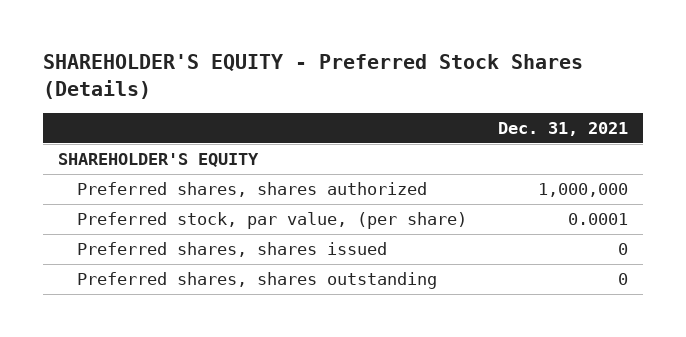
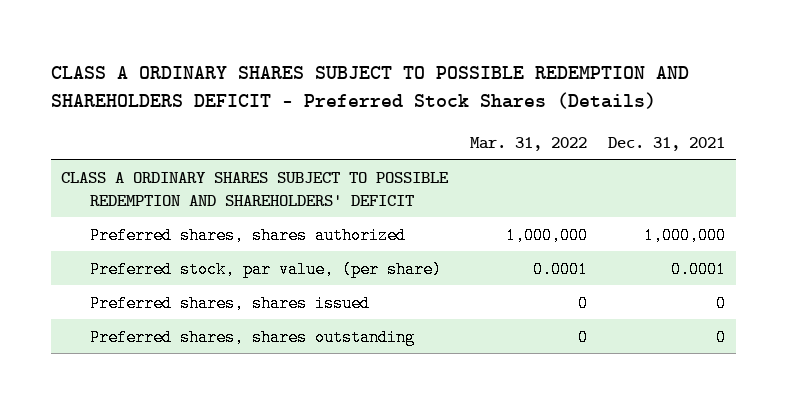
[42,54,583,99] SHAREHOLDER'S EQUITY - Preferred Stock Shares (Details) -> [50,65,689,110] CLASS A ORDINARY SHARES SUBJECT TO POSSIBLE REDEMPTION AND SHAREHOLDERS DEFICIT - Preferred Stock Shares (Details)
none -> [469,136,587,151] Mar. 31, 2022
[58,153,260,168] SHAREHOLDER'S EQUITY -> [61,171,450,206] CLASS A ORDINARY SHARES SUBJECT TO POSSIBLE REDEMPTION AND SHAREHOLDERS' DEFICIT

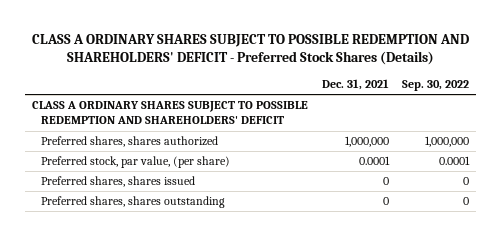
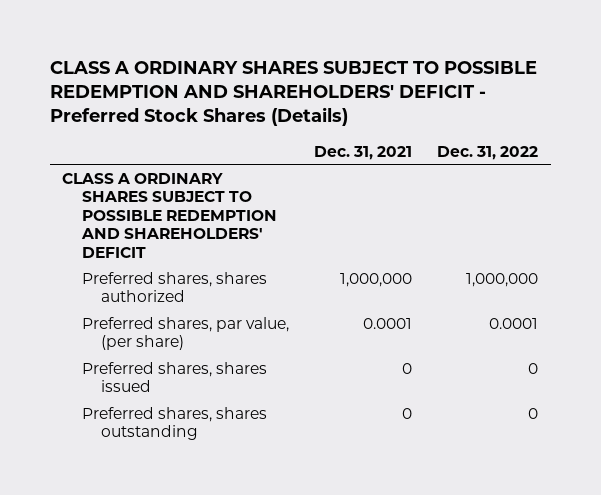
[402,80,470,92] Sep. 30, 2022 -> none
none -> [437,145,539,160] Dec. 31, 2022
[41,156,231,169] Preferred stock, par value, (per share) -> [81,316,289,351] Preferred shares, par value, (per share)

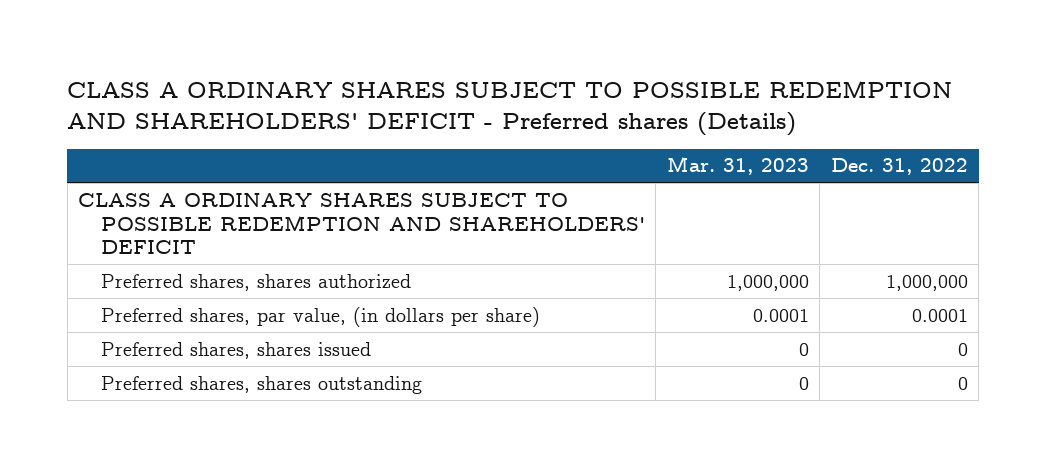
[49,60,537,127] CLASS A ORDINARY SHARES SUBJECT TO POSSIBLE REDEMPTION AND SHAREHOLDERS' DEFICIT - Preferred Stock Shares (Details) -> [67,80,953,136] CLASS A ORDINARY SHARES SUBJECT TO POSSIBLE REDEMPTION AND SHAREHOLDERS' DEFICIT - Preferred shares (Details)
[314,145,413,160] Dec. 31, 2021 -> none
none -> [666,156,809,176] Mar. 31, 2023
[81,316,289,351] Preferred shares, par value, (per share) -> [100,306,540,327] Preferred shares, par value, (in dollars per share)

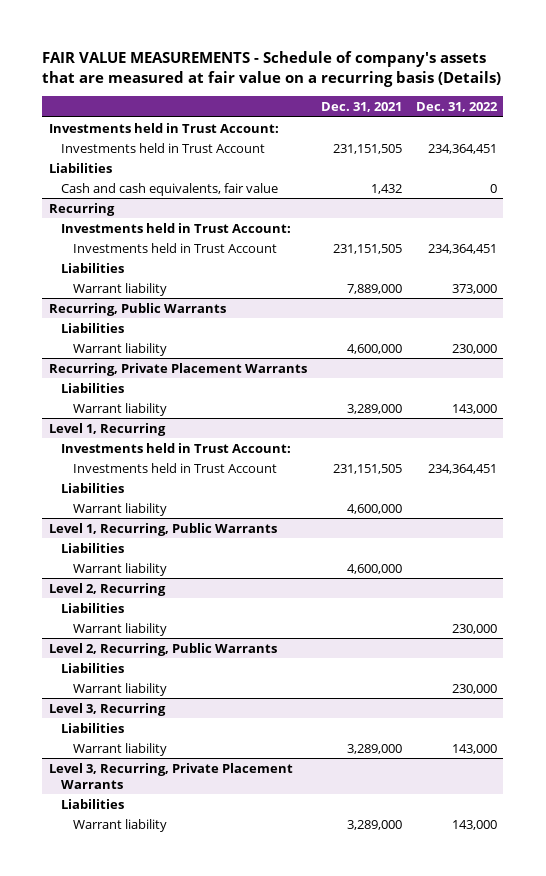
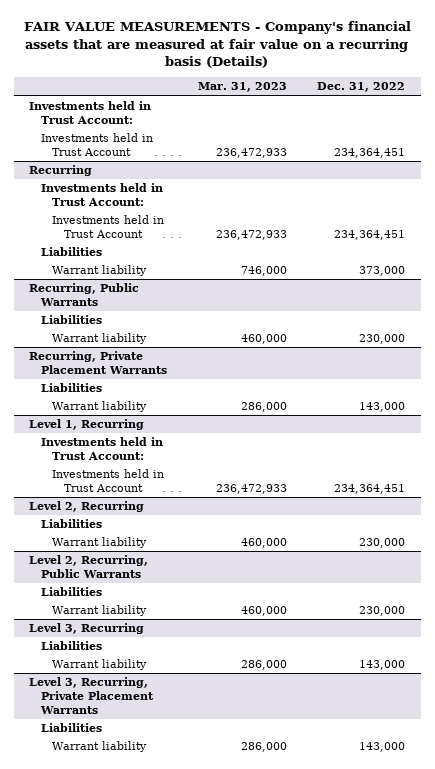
[42,50,502,88] FAIR VALUE MEASUREMENTS - Schedule of company's assets that are measured at fair value on a recurring basis (Details) -> [24,21,412,68] FAIR VALUE MEASUREMENTS - Company's financial assets that are measured at fair value on a recurring basis (Details)
[320,102,402,113] Dec. 31, 2021 -> none
none -> [197,82,287,93] Mar. 31, 2023
[49,162,113,173] Liabilities -> none
[61,182,279,196] Cash and cash equivalents, fair value -> none
[61,482,125,493] Liabilities -> none
[73,502,168,516] Warrant liability -> none
[49,522,278,536] Level 1, Recurring, Public Warrants -> none
[61,542,125,553] Liabilities -> none
[73,562,168,576] Warrant liability -> none

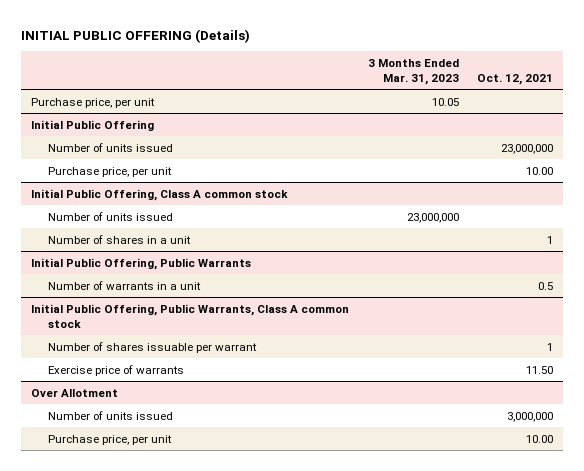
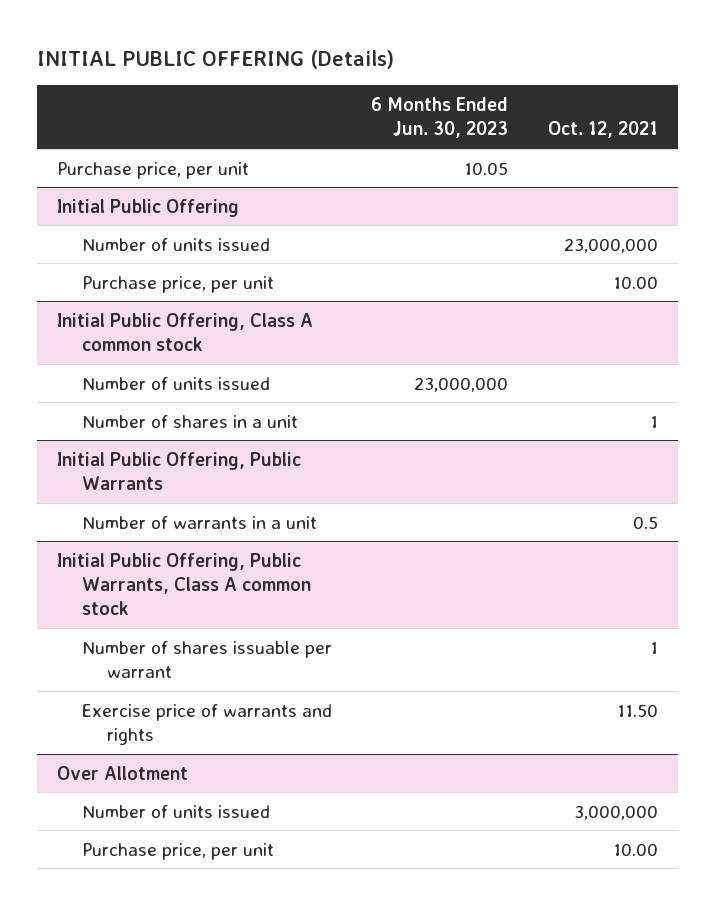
[367,59,459,85] 3 Months Ended Mar. 31, 2023 -> none
none -> [371,96,509,139] 6 Months Ended Jun. 30, 2023
[48,364,185,376] Exercise price of warrants -> [81,703,332,745] Exercise price of warrants and rights

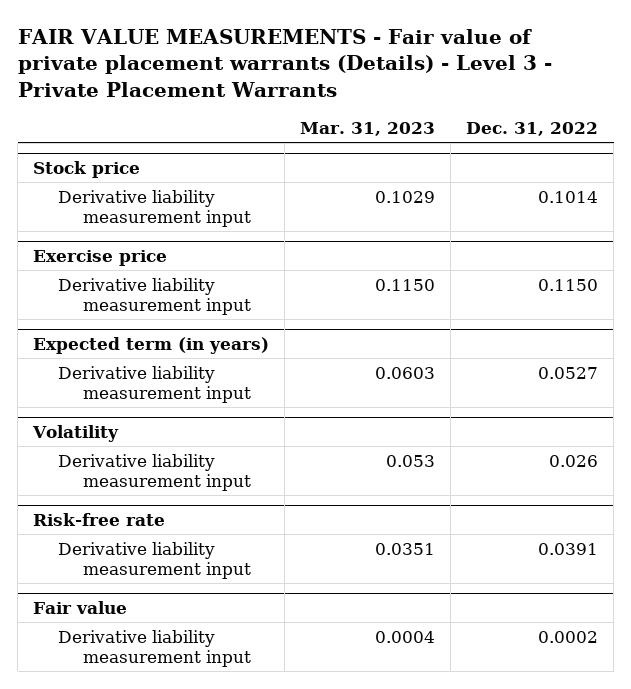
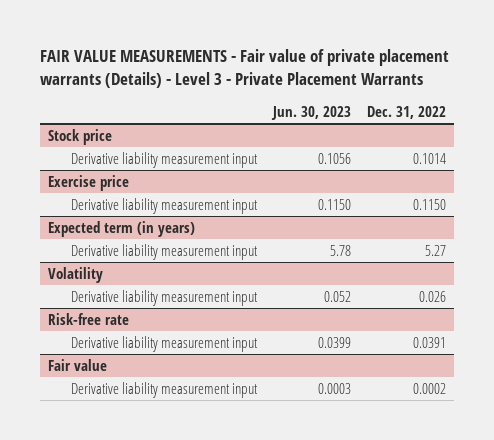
[300,122,436,137] Mar. 31, 2023 -> none
none -> [270,105,351,120] Jun. 30, 2023
[538,366,599,379] 0.0527 -> [424,244,446,256] 5.27

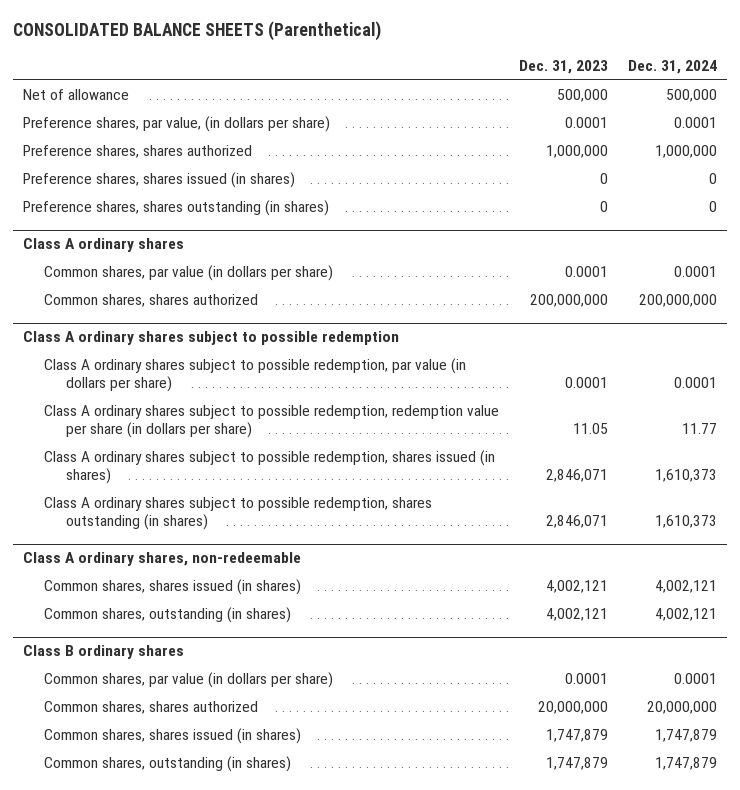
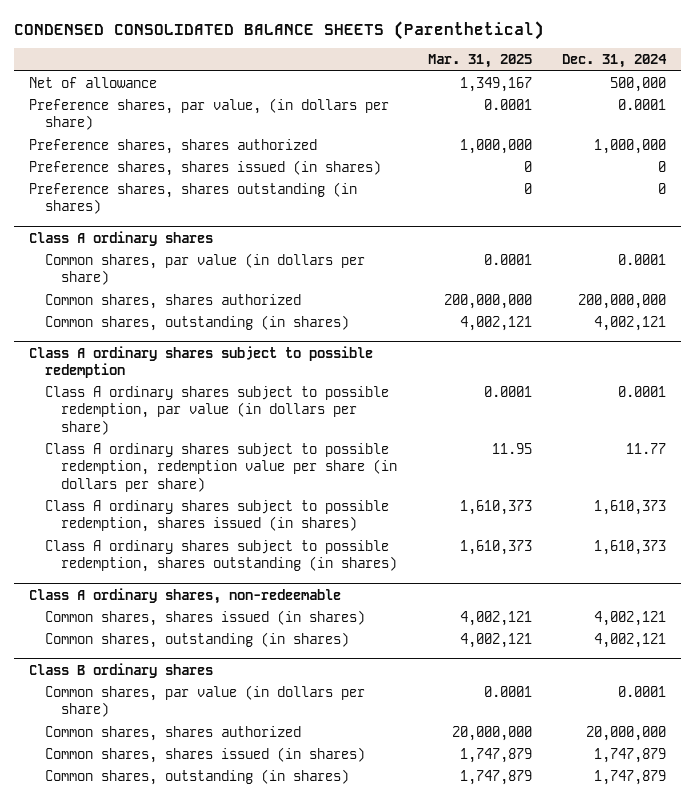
[12,21,381,42] CONSOLIDATED BALANCE SHEETS (Parenthetical) -> [13,20,544,40] CONDENSED CONSOLIDATED BALANCE SHEETS (Parenthetical)
[519,60,609,75] Dec. 31, 2023 -> none
none -> [427,54,532,69] Mar. 31, 2025
none -> [45,314,350,331] Common shares, outstanding (in shares)

